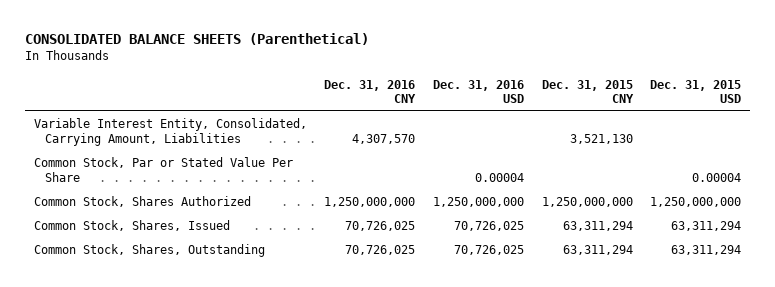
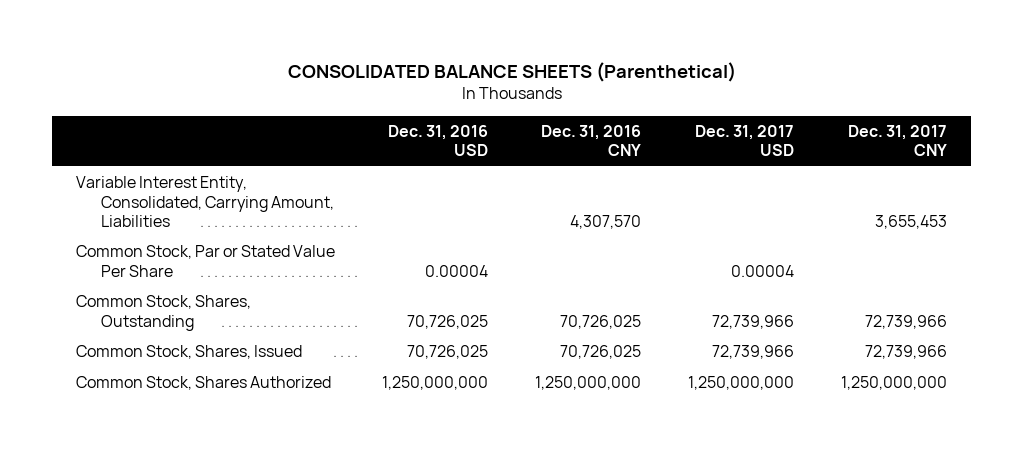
[541,79,634,104] Dec. 31, 2015 CNY -> none
[650,79,742,104] Dec. 31, 2015 USD -> none
none -> [695,125,795,157] Dec. 31, 2017 USD
none -> [848,125,948,157] Dec. 31, 2017 CNY
[33,220,230,232] Common Stock, Shares, Issued -> [75,345,302,360] Common Stock, Shares, Issued
[33,196,251,208] Common Stock, Shares Authorized -> [75,376,331,391] Common Stock, Shares Authorized

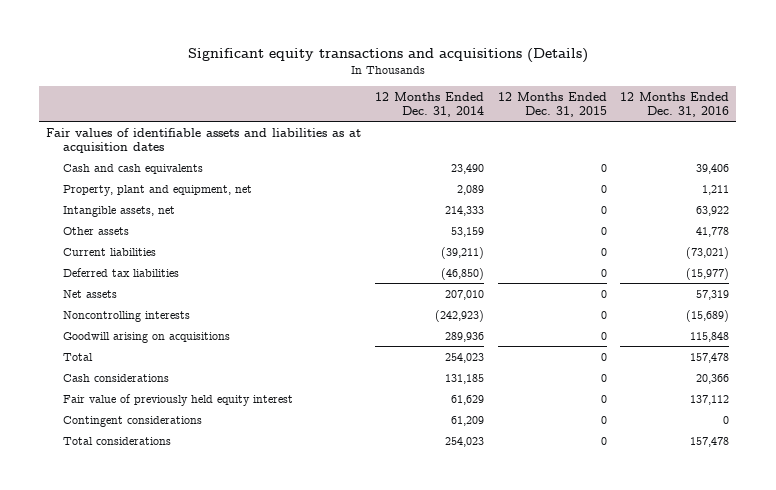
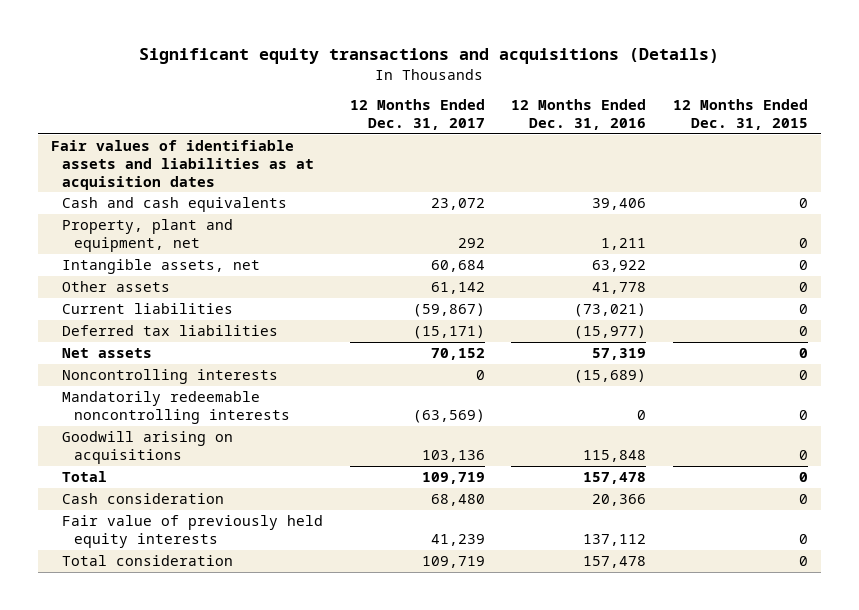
[374,91,484,117] 12 Months Ended Dec. 31, 2014 -> none
none -> [349,99,485,131] 12 Months Ended Dec. 31, 2017
none -> [62,391,290,424] Mandatorily redeemable noncontrolling interests
[62,415,202,427] Contingent considerations -> none
[62,373,169,382] Cash considerations -> [62,493,225,505] Cash consideration
[62,393,293,406] Fair value of previously held equity interest -> [62,515,324,548] Fair value of previously held equity interests
[62,436,171,445] Total considerations -> [62,555,234,567] Total consideration

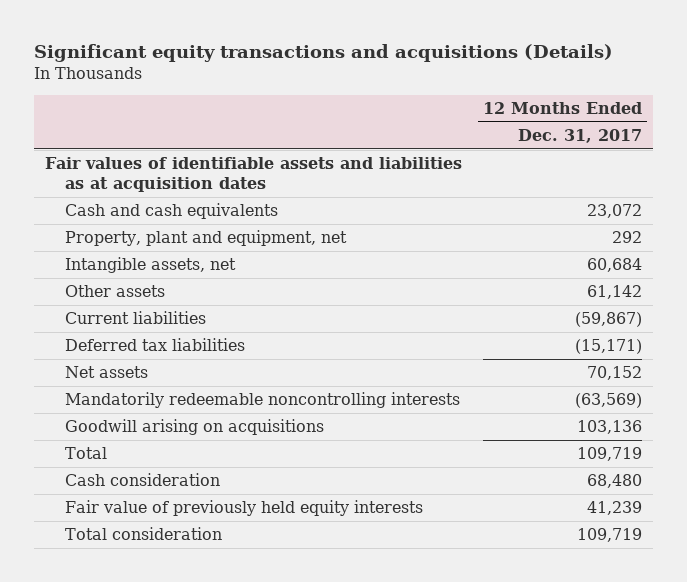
[511,99,647,131] 12 Months Ended Dec. 31, 2016 -> none
[672,99,808,131] 12 Months Ended Dec. 31, 2015 -> none
[62,369,279,385] Noncontrolling interests -> none

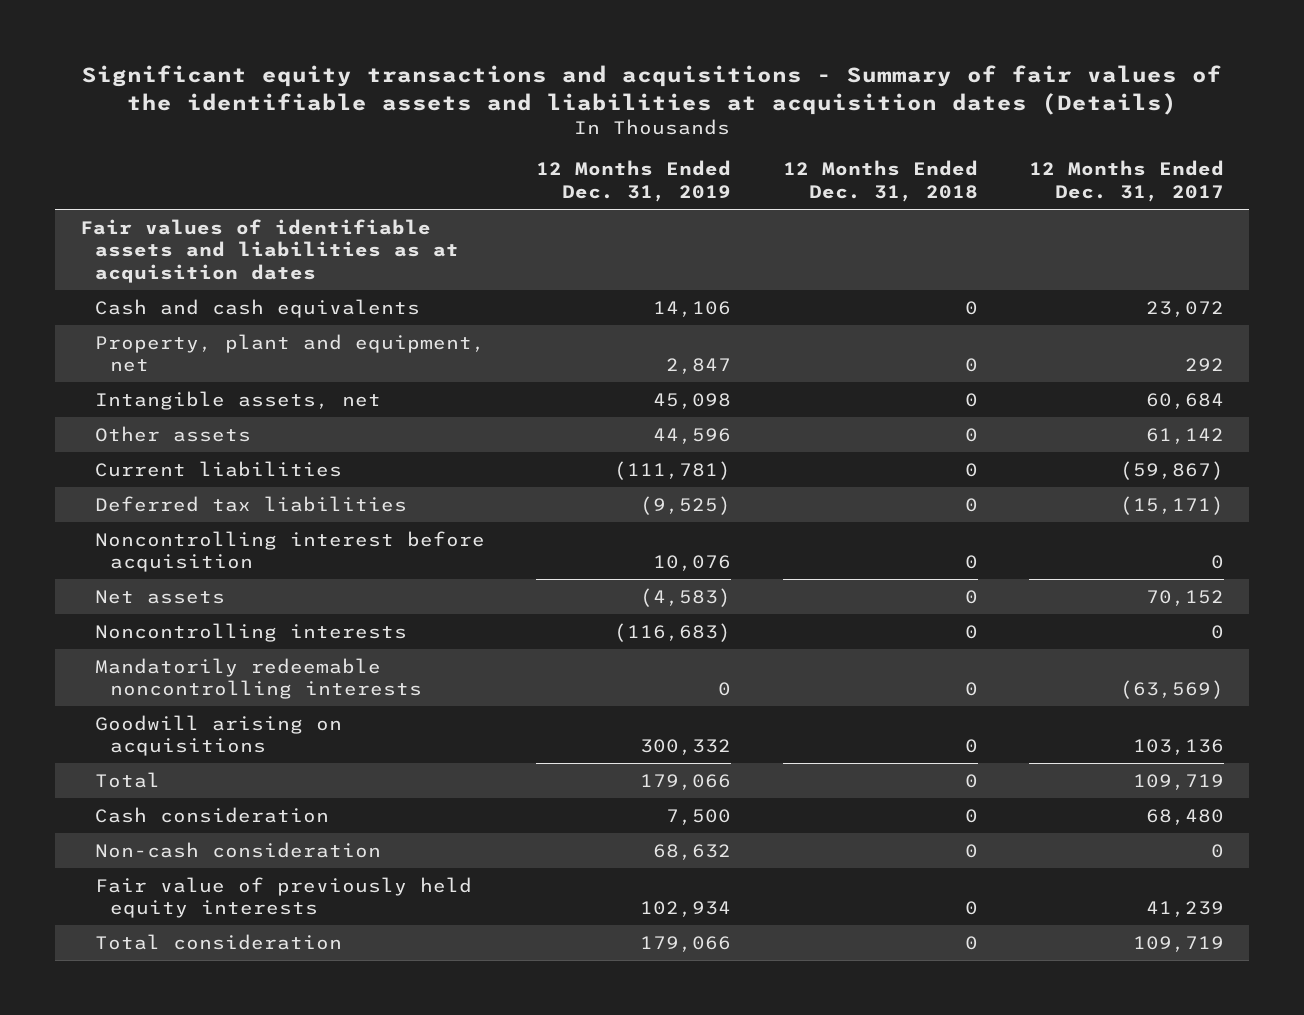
[34,44,614,63] Significant equity transactions and acquisitions (Details) -> [81,65,1222,115] Significant equity transactions and acquisitions - Summary of fair values of the identifiable assets and liabilities at acquisition dates (Details)
none -> [536,160,732,203] 12 Months Ended Dec. 31, 2019
none -> [782,160,978,203] 12 Months Ended Dec. 31, 2018
none -> [95,530,486,573] Noncontrolling interest before acquisition
none -> [95,622,408,642] Noncontrolling interests
none -> [95,841,382,858] Non-cash consideration

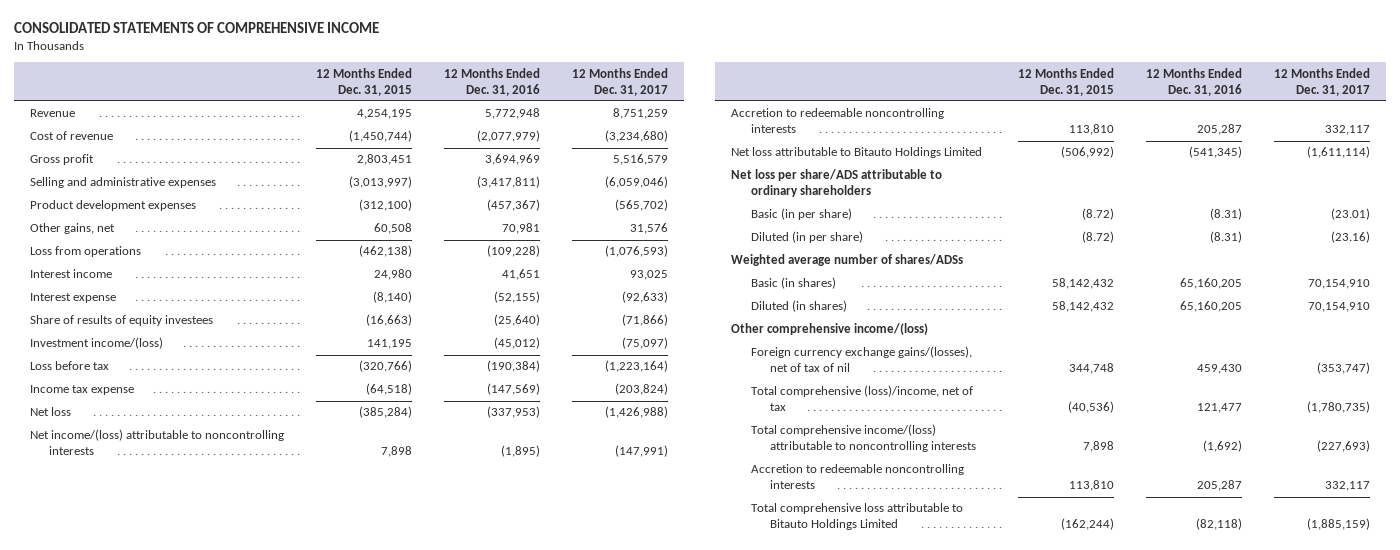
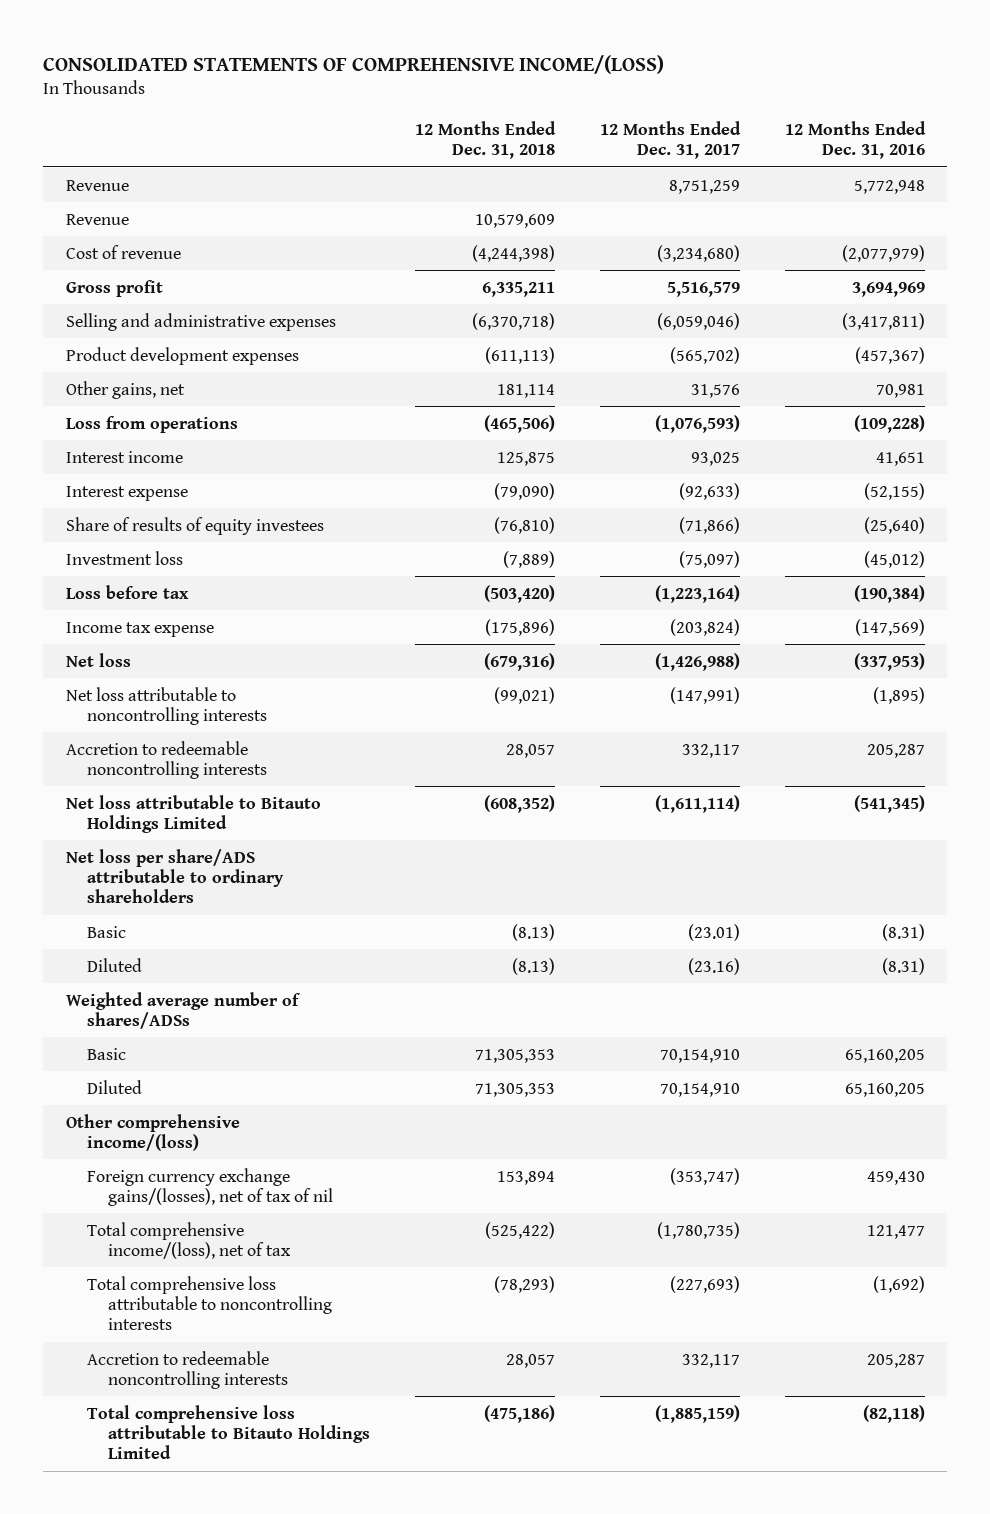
[13,22,379,34] CONSOLIDATED STATEMENTS OF COMPREHENSIVE INCOME -> [43,54,665,74] CONSOLIDATED STATEMENTS OF COMPREHENSIVE INCOME/(LOSS)
[316,67,413,96] 12 Months Ended Dec. 31, 2015 -> none
none -> [415,120,557,160] 12 Months Ended Dec. 31, 2018
none -> [65,213,129,225] Revenue
[29,337,163,350] Investment income/(loss) -> [65,550,183,565] Investment loss
[29,429,284,456] Net income/(loss) attributable to noncontrolling interests -> [65,686,267,725] Net loss attributable to noncontrolling interests
[750,208,852,221] Basic (in per share) -> [86,925,126,938] Basic
[750,231,863,244] Diluted (in per share) -> [86,957,142,972] Diluted
[750,277,836,290] Basic (in shares) -> [86,1047,126,1060] Basic
[750,300,847,313] Diluted (in shares) -> [86,1079,142,1094] Diluted
[750,385,973,412] Total comprehensive (loss)/income, net of tax -> [86,1221,292,1259] Total comprehensive income/(loss), net of tax
[750,424,977,453] Total comprehensive income/(loss) attributable to noncontrolling interests -> [86,1275,333,1331] Total comprehensive loss attributable to noncontrolling interests

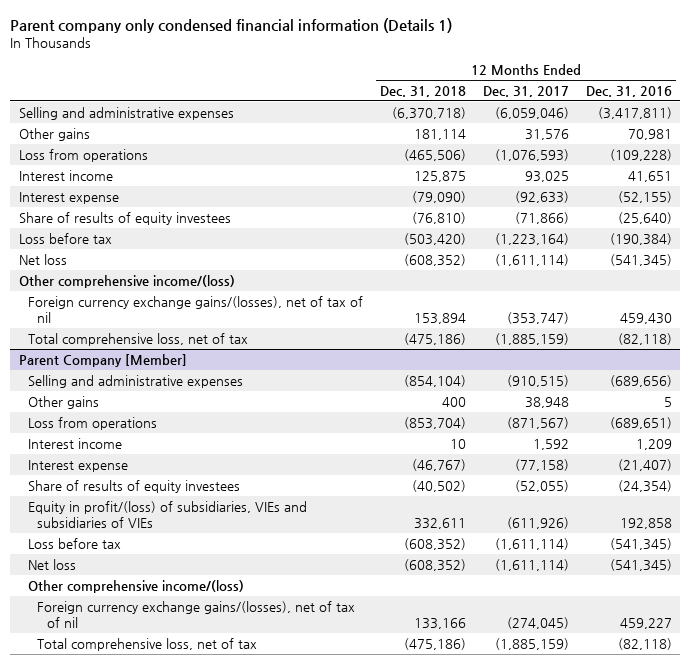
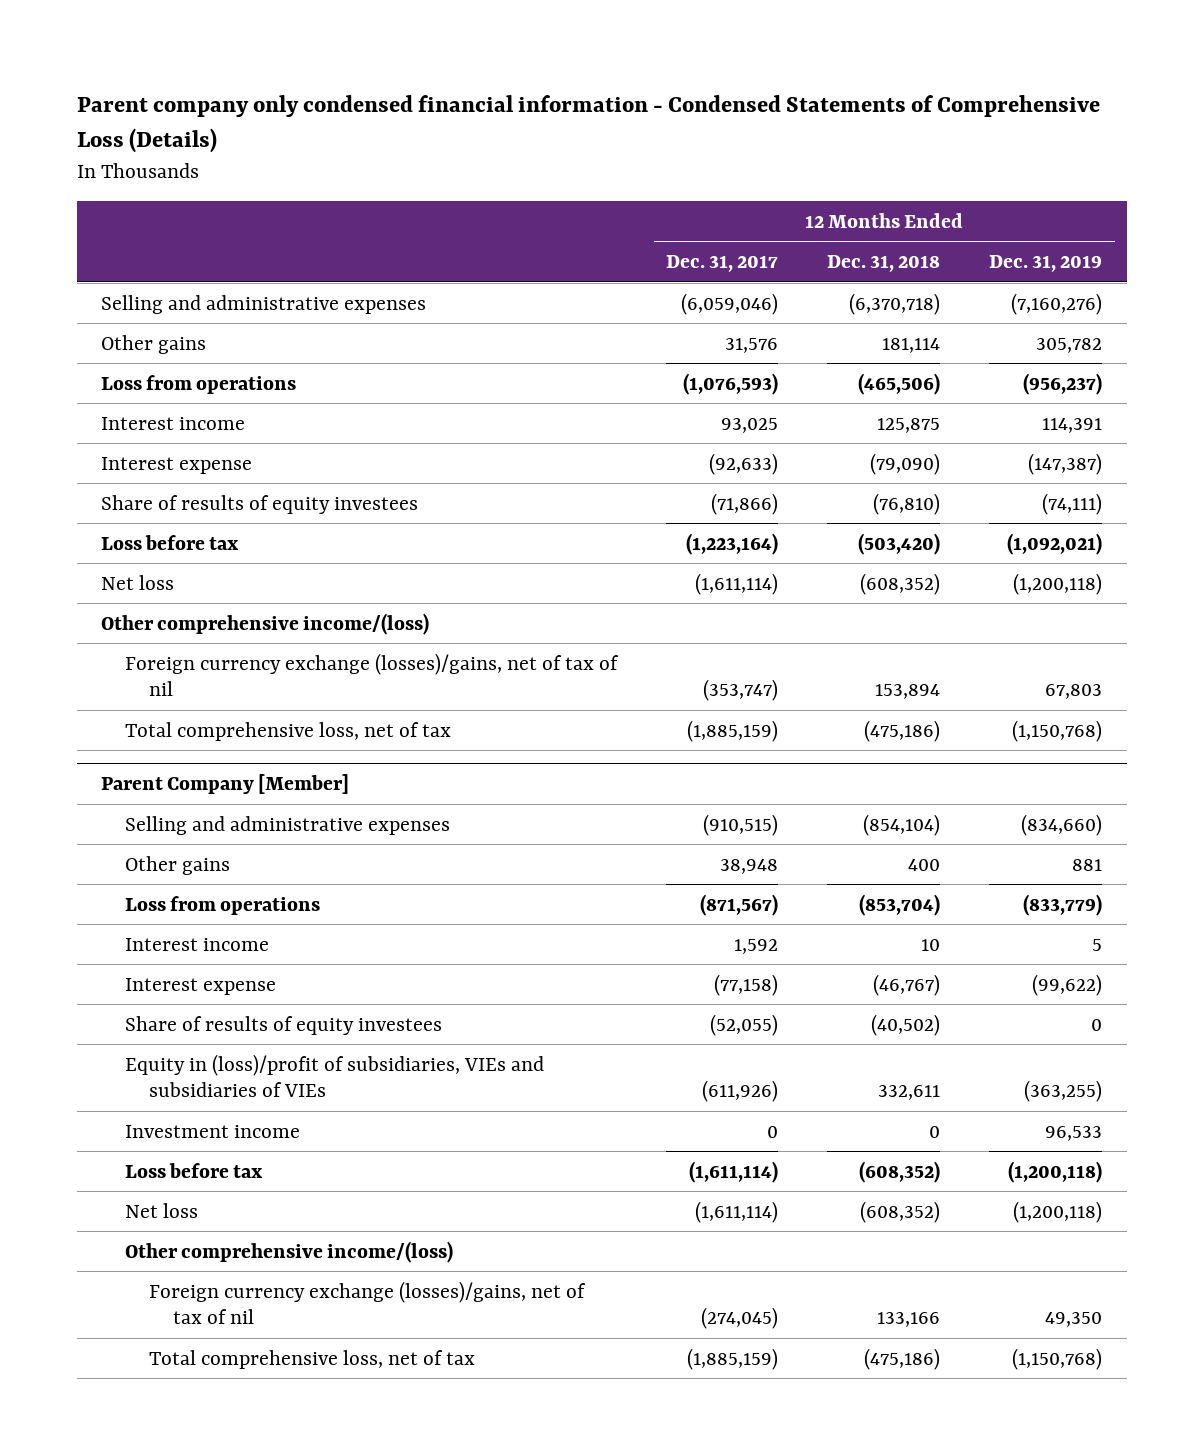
[10,17,453,33] Parent company only condensed financial information (Details 1) -> [76,95,1100,154] Parent company only condensed financial information - Condensed Statements of Comprehensive Loss (Details)
[585,85,672,97] Dec. 31, 2016 -> none
none -> [989,254,1103,272] Dec. 31, 2019
[28,295,364,323] Foreign currency exchange gains/(losses), net of tax of nil -> [125,652,620,697] Foreign currency exchange (losses)/gains, net of tax of nil
[28,500,308,528] Equity in profit/(loss) of subsidiaries, VIEs and subsidiaries of VIEs -> [125,1053,545,1098] Equity in (loss)/profit of subsidiaries, VIEs and subsidiaries of VIEs
none -> [125,1124,301,1138] Investment income
[37,600,356,628] Foreign currency exchange gains/(losses), net of tax of nil -> [148,1280,586,1325] Foreign currency exchange (losses)/gains, net of tax of nil

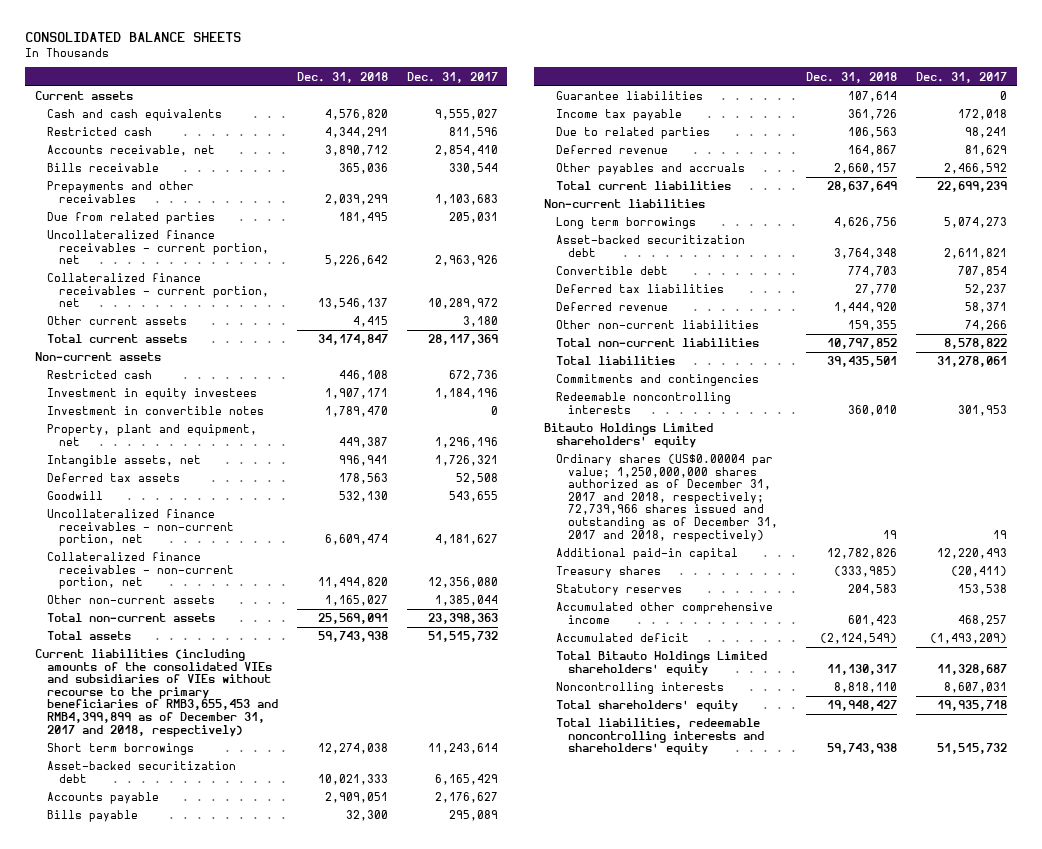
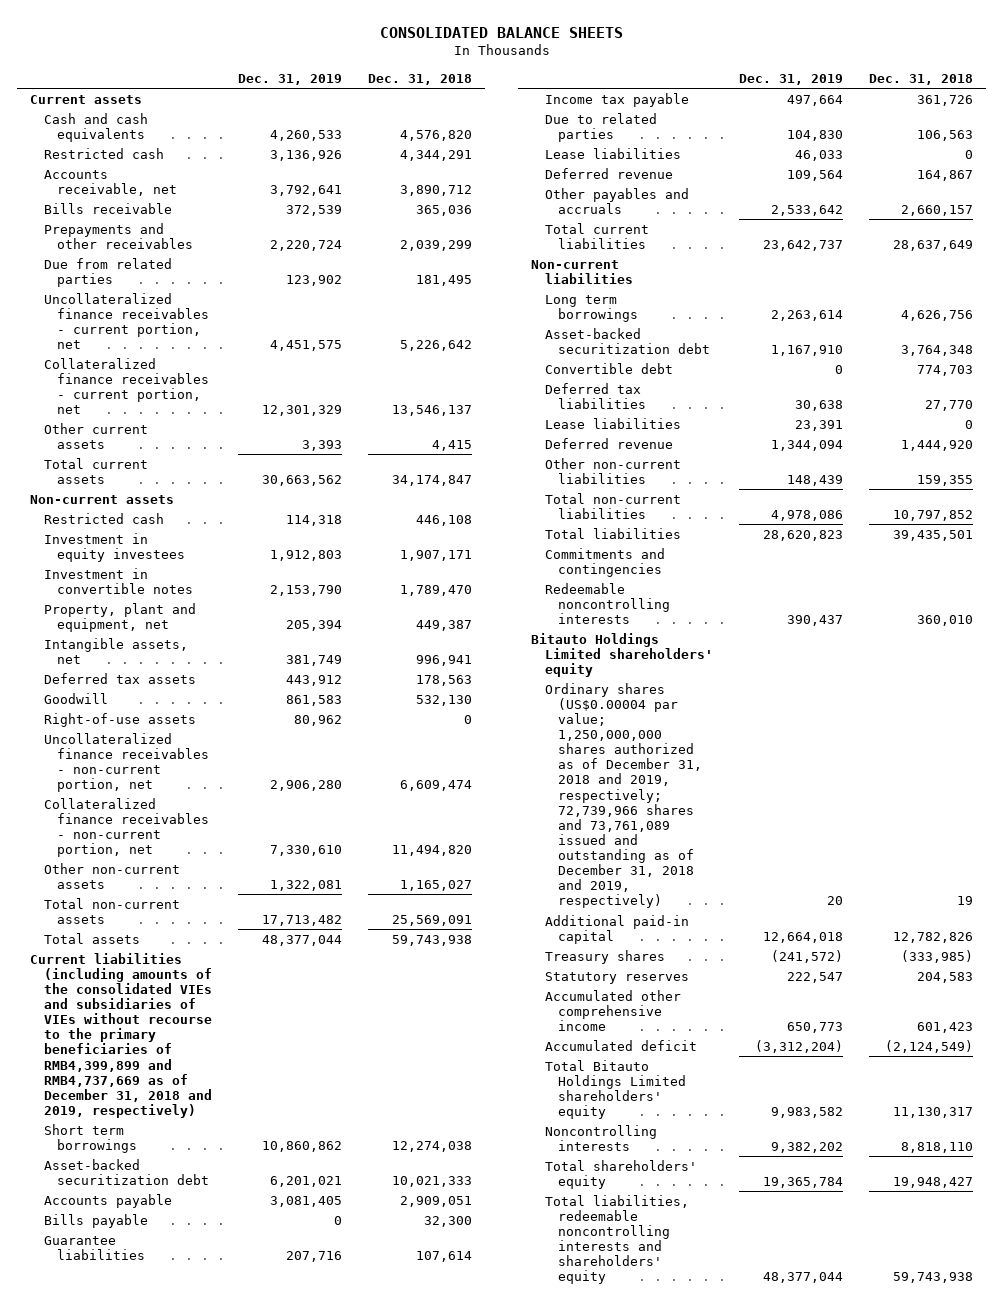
[406,71,498,83] Dec. 31, 2017 -> none
none -> [238,74,343,86] Dec. 31, 2019
none -> [43,712,196,727] Right-of-use assets
[34,649,278,737] Current liabilities (including amounts of the consolidated VIEs and subsidiaries of VIEs without recourse to the primary beneficiaries of RMB3,655,453 and RMB4,399,899 as of December 31, 2017 and 2018, respectively) -> [30,952,212,1118] Current liabilities (including amounts of the consolidated VIEs and subsidiaries of VIEs without recourse to the primary beneficiaries of RMB4,399,899 and RMB4,737,669 as of December 31, 2018 and 2019, respectively)
none -> [544,147,681,159] Lease liabilities
none -> [544,417,681,429] Lease liabilities
[556,454,779,542] Ordinary shares (US$0.00004 par value; 1,250,000,000 shares authorized as of December 31, 2017 and 2018, respectively; 72,739,966 shares issued and outstanding as of December 31, 2017 and 2018, respectively) -> [544,682,702,909] Ordinary shares (US$0.00004 par value; 1,250,000,000 shares authorized as of December 31, 2018 and 2019, respectively; 72,739,966 shares and 73,761,089 issued and outstanding as of December 31, 2018 and 2019, respectively)

